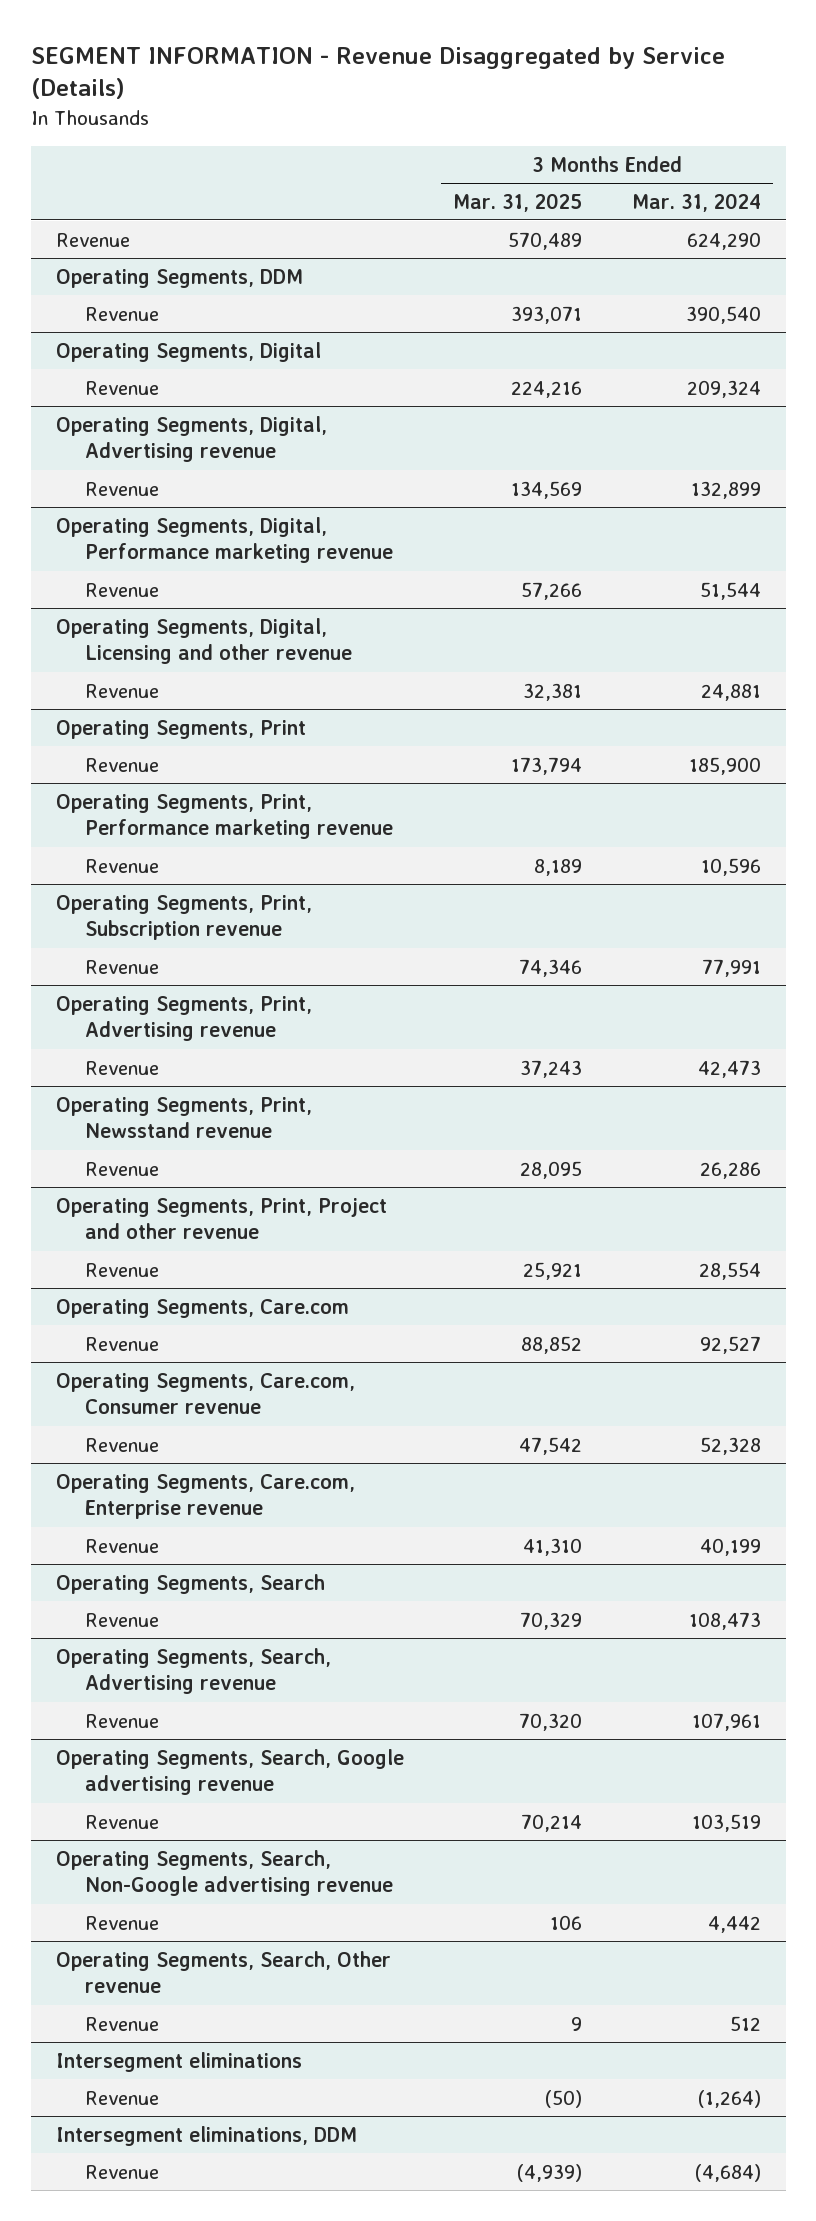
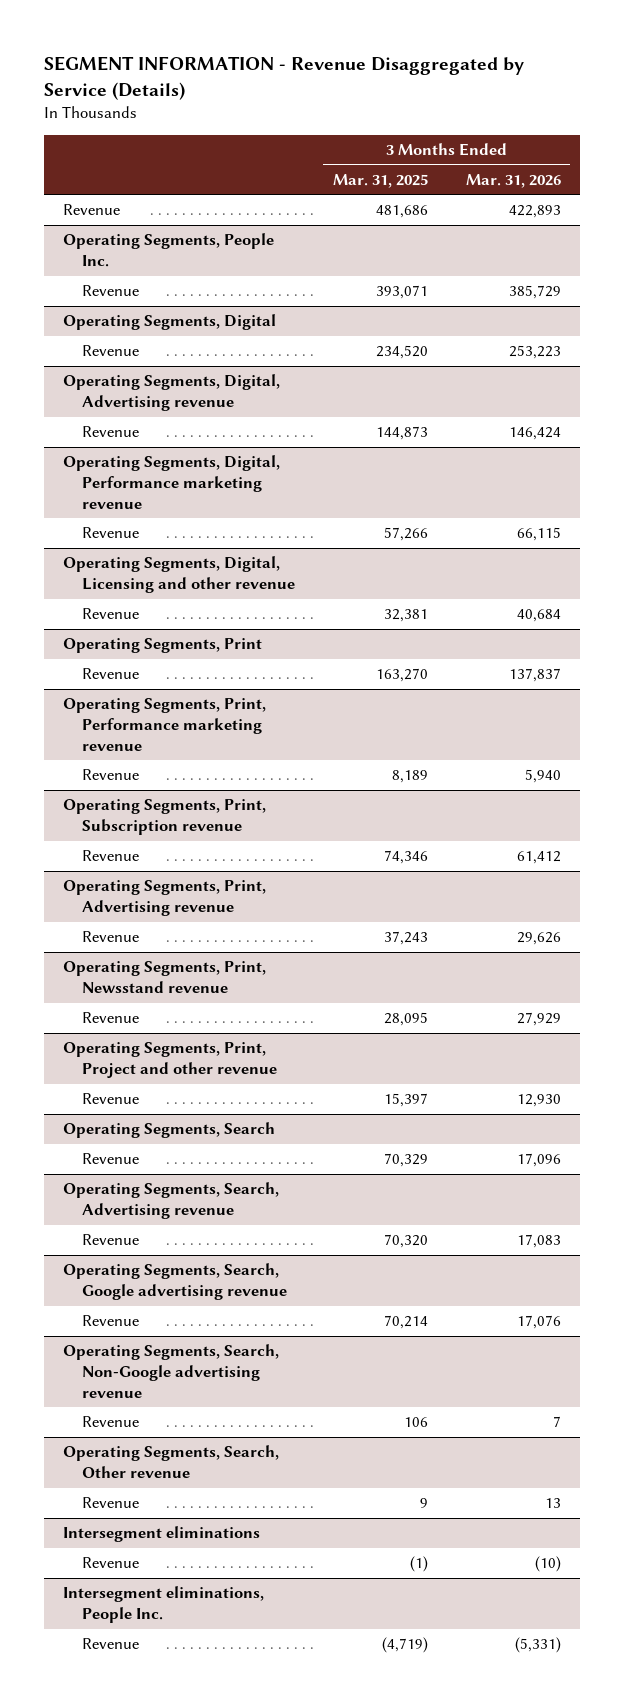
[631,192,761,212] Mar. 31, 2024 -> none
none -> [465,173,561,188] Mar. 31, 2026
[55,268,303,288] Operating Segments, DDM -> none
[508,231,583,250] 570,489 -> [375,205,428,219] 481,686
none -> [63,233,275,268] Operating Segments, People Inc.
[511,380,583,398] 224,216 -> [375,345,428,360] 234,520
[511,480,583,499] 134,569 -> [375,426,428,441] 144,873
[511,756,583,775] 173,794 -> [375,668,428,683] 163,270
[55,1298,349,1318] Operating Segments, Care.com -> none
[85,1336,160,1351] Revenue -> none
[55,1372,355,1415] Operating Segments, Care.com, Consumer revenue -> none
[85,1437,160,1452] Revenue -> none
[55,1473,355,1520] Operating Segments, Care.com, Enterprise revenue -> none
[85,1538,160,1553] Revenue -> none
[523,1261,583,1280] 25,921 -> [383,1093,428,1108] 15,397
[55,2125,357,2146] Intersegment eliminations, DDM -> none
[545,2089,583,2108] (50) -> [409,1556,428,1573] (1)
none -> [63,1586,265,1624] Intersegment eliminations, People Inc.
[517,2163,583,2182] (4,939) -> [381,1637,428,1654] (4,719)

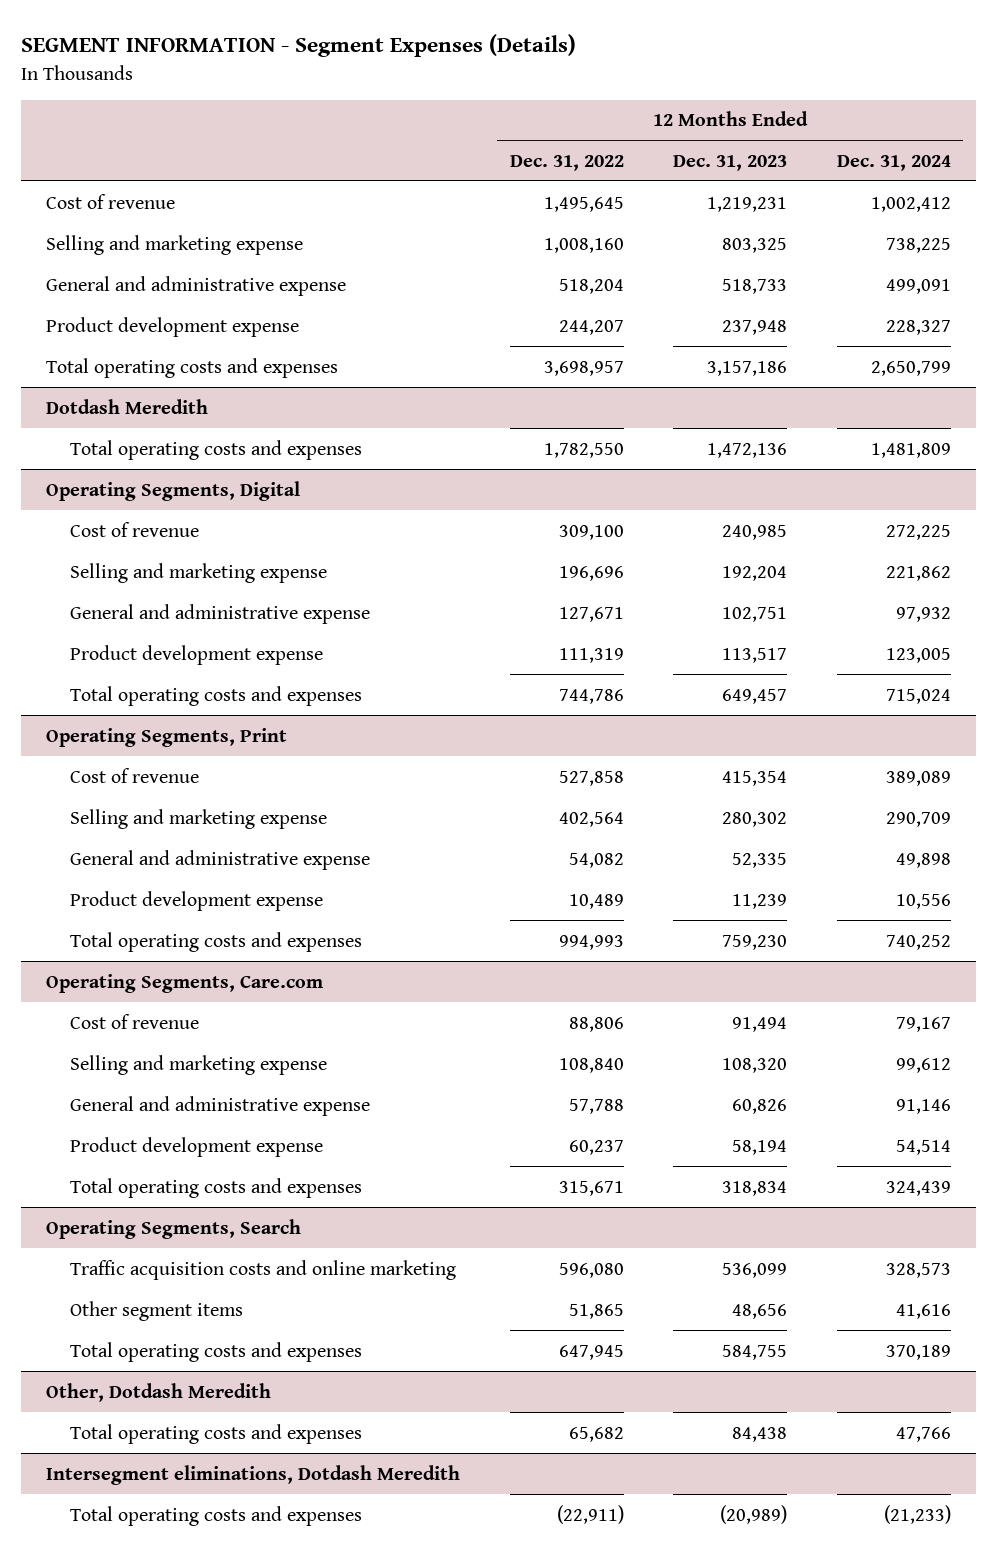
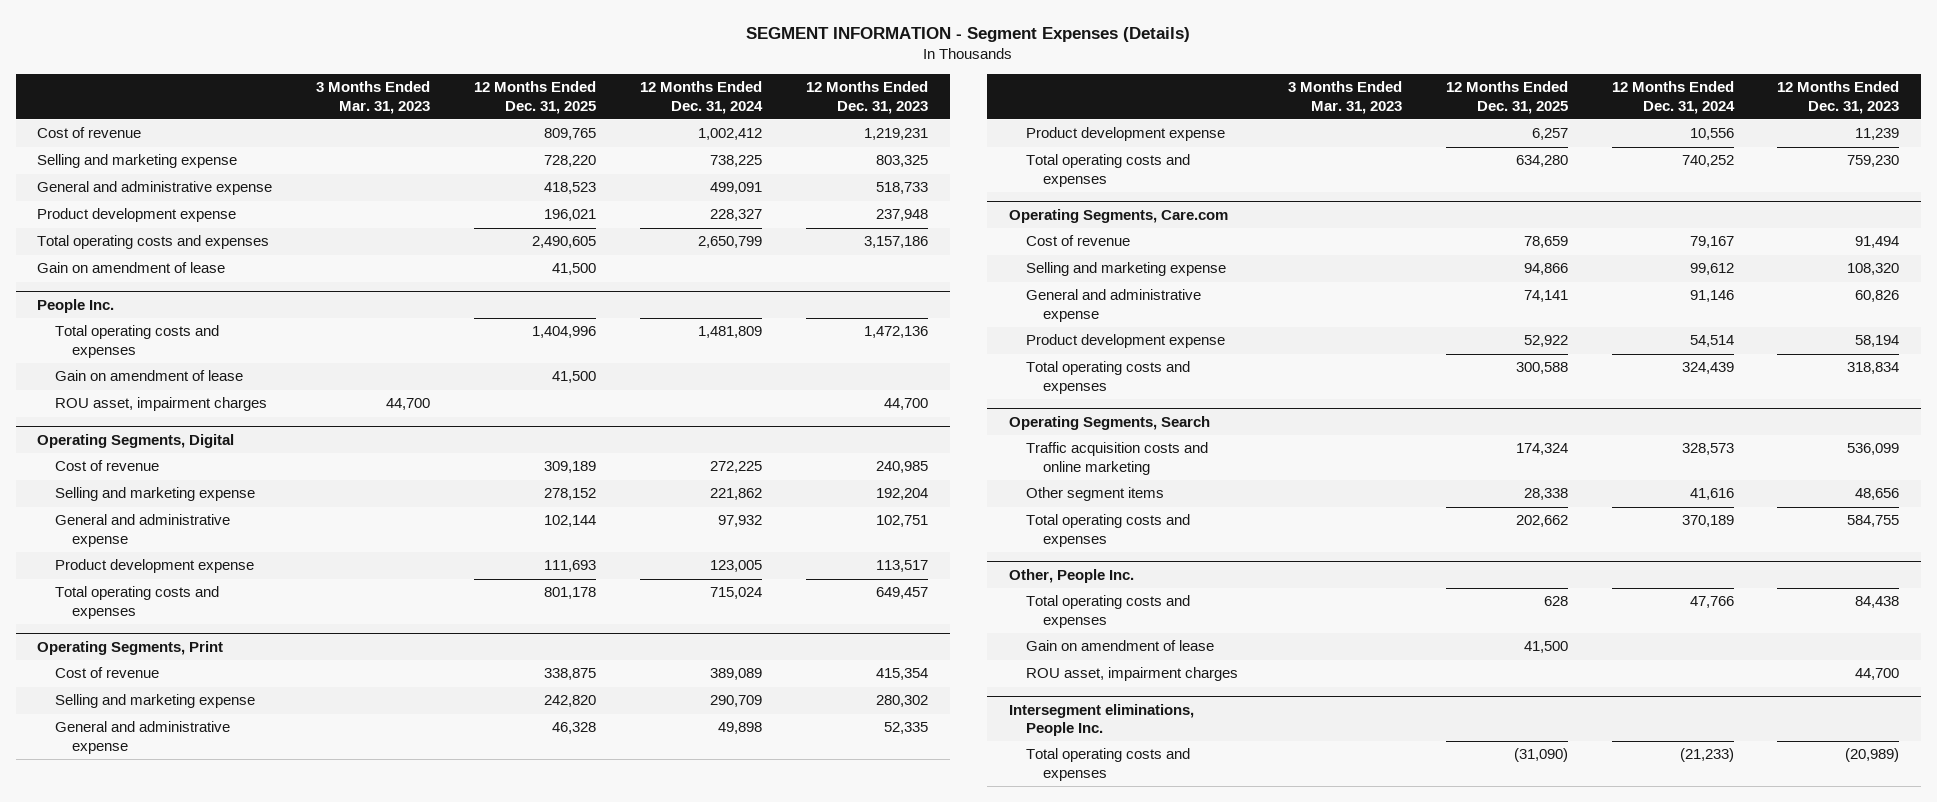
[509,154,624,171] Dec. 31, 2022 -> none
none -> [316,81,431,114] 3 Months Ended Mar. 31, 2023
none -> [474,81,597,114] 12 Months Ended Dec. 31, 2025
[46,398,209,414] Dotdash Meredith -> none
none -> [37,262,226,274] Gain on amendment of lease
none -> [37,298,115,313] People Inc.
none -> [54,370,243,382] Gain on amendment of lease
none -> [54,397,267,412] ROU asset, impairment charges
[46,1382,272,1402] Other, Dotdash Meredith -> none
none -> [1008,568,1134,583] Other, People Inc.
[46,1464,461,1485] Intersegment eliminations, Dotdash Meredith -> none
none -> [1026,640,1215,652] Gain on amendment of lease
none -> [1026,667,1239,682] ROU asset, impairment charges
none -> [1008,703,1194,737] Intersegment eliminations, People Inc.

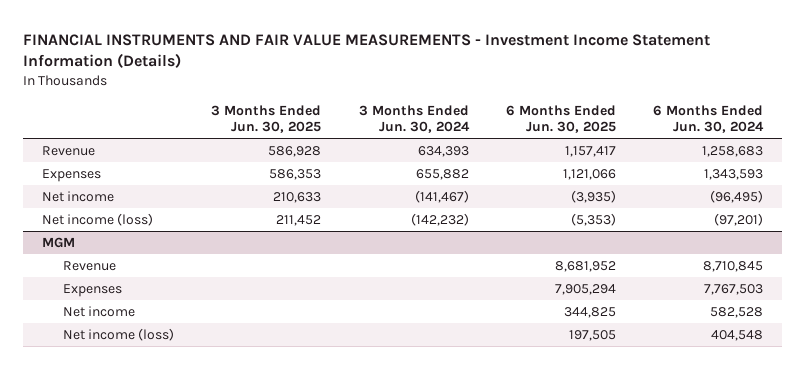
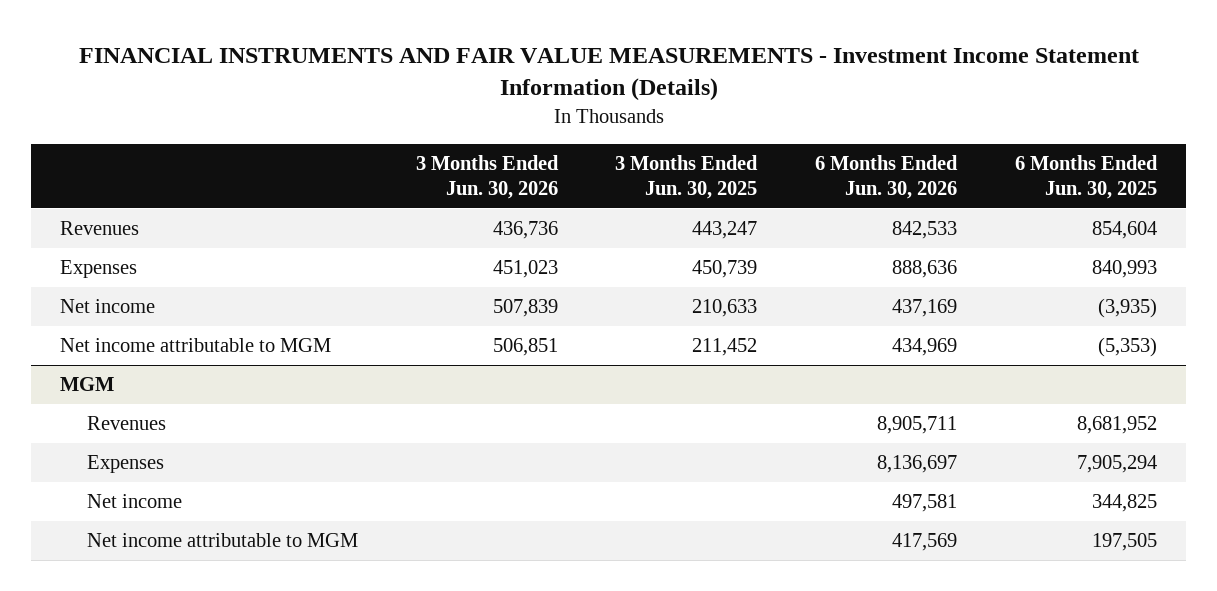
[358,104,470,134] 3 Months Ended Jun. 30, 2024 -> none
[652,104,764,134] 6 Months Ended Jun. 30, 2024 -> none
none -> [415,155,559,200] 3 Months Ended Jun. 30, 2026
none -> [815,155,959,200] 6 Months Ended Jun. 30, 2026
[41,145,95,156] Revenue -> none
none -> [60,220,140,235] Revenues
[269,168,322,180] 586,353 -> [692,259,758,278] 450,739
[562,168,616,180] 1,121,066 -> [1092,259,1158,278] 840,993
[41,212,153,226] Net income (loss) -> [60,337,332,352] Net income attributable to MGM
[63,260,117,271] Revenue -> [86,415,166,430] Revenues
[63,327,175,341] Net income (loss) -> [86,532,358,547] Net income attributable to MGM

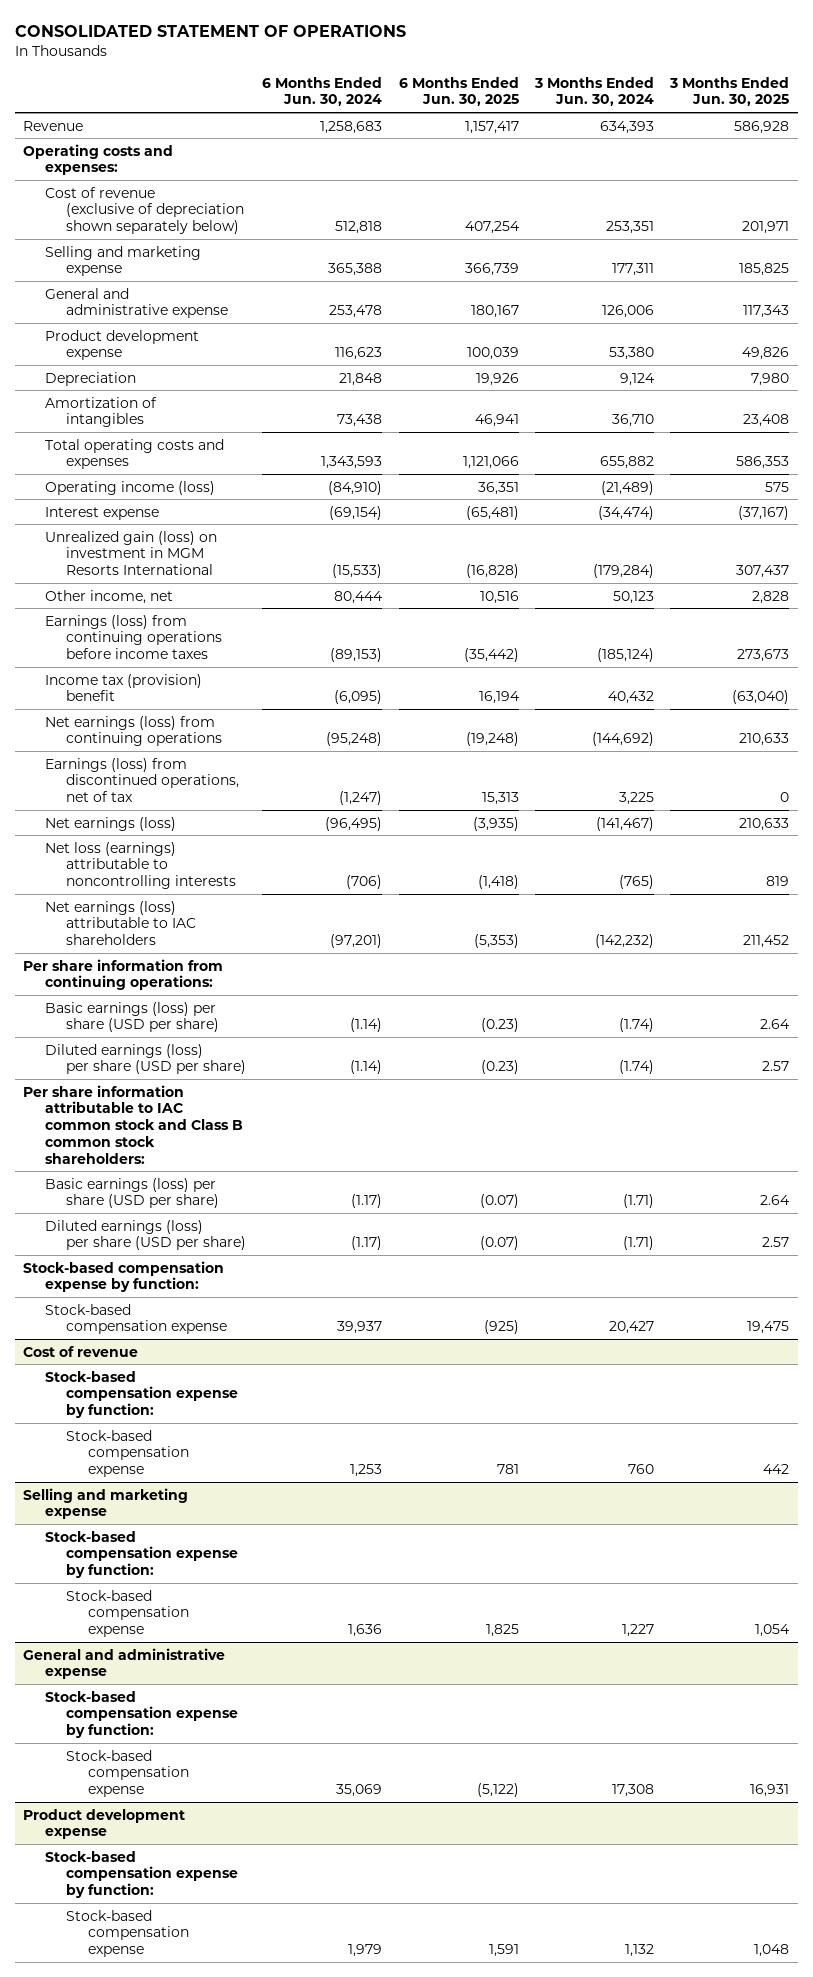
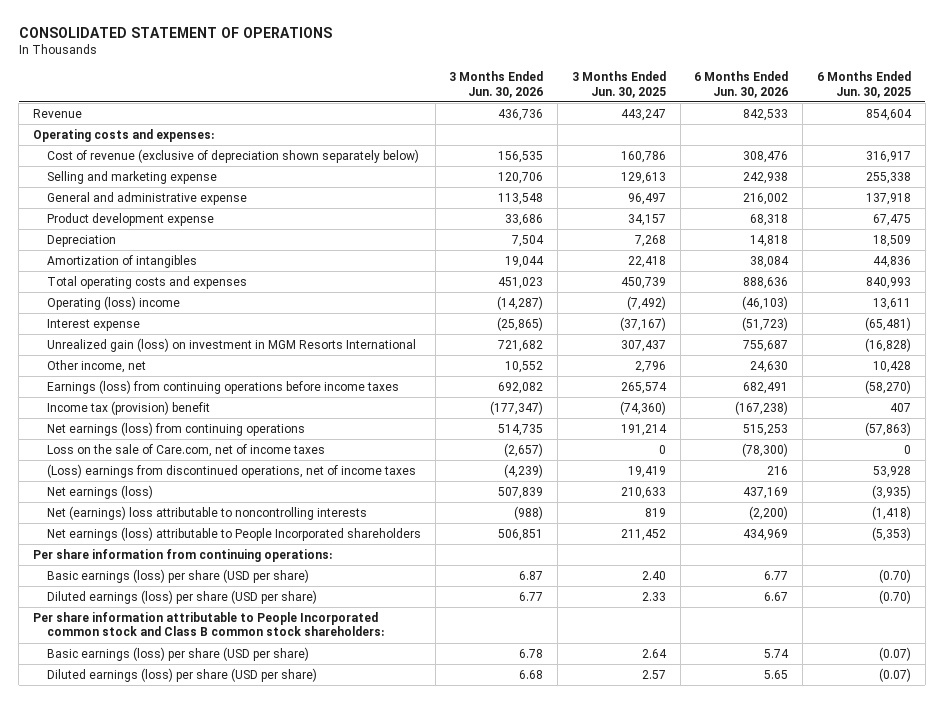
[262,76,383,107] 6 Months Ended Jun. 30, 2024 -> none
[534,76,655,107] 3 Months Ended Jun. 30, 2024 -> none
none -> [449,71,544,98] 3 Months Ended Jun. 30, 2026
none -> [694,71,789,98] 6 Months Ended Jun. 30, 2026
[464,120,519,134] 1,157,417 -> [865,109,912,122] 854,604
[734,120,790,134] 586,928 -> [620,109,666,122] 443,247
[464,221,520,235] 407,254 -> [865,151,911,164] 316,917
[742,221,790,235] 201,971 -> [620,151,666,164] 160,786
[464,263,519,277] 366,739 -> [865,172,911,185] 255,338
[739,263,790,277] 185,825 -> [620,172,666,185] 129,613
[470,305,519,319] 180,167 -> [865,193,911,206] 137,918
[743,305,790,319] 117,343 -> [627,193,666,206] 96,497
[466,347,519,361] 100,039 -> [872,214,911,227] 67,475
[742,347,790,361] 49,826 -> [627,214,666,227] 34,157
[475,372,519,386] 19,926 -> [872,235,911,248] 18,509
[751,372,790,386] 7,980 -> [634,235,666,248] 7,268
[474,414,519,428] 46,941 -> [872,256,911,269] 44,836
[743,414,790,428] 23,408 -> [627,256,666,269] 22,418
[462,456,519,470] 1,121,066 -> [865,277,911,290] 840,993
[736,456,790,470] 586,353 -> [620,277,666,290] 450,739
[44,480,215,495] Operating income (loss) -> [46,296,180,311] Operating (loss) income
[477,481,519,495] 36,351 -> [872,298,911,311] 13,611
[765,481,790,492] 575 -> [626,296,666,311] (7,492)
[479,590,519,604] 10,516 -> [872,361,911,374] 10,428
[752,590,790,604] 2,828 -> [634,361,666,374] 2,796
[463,648,519,663] (35,442) -> [864,380,911,395] (58,270)
[737,649,790,663] 273,673 -> [620,382,667,395] 265,574
[478,691,520,705] 16,194 -> [889,403,911,413] 407
[732,690,790,705] (63,040) -> [619,401,666,416] (74,360)
[465,732,519,747] (19,248) -> [864,422,911,437] (57,863)
[739,733,790,747] 210,633 -> [620,424,667,437] 191,214
none -> [46,444,325,458] Loss on the sale of Care.com, net of income taxes
[44,757,240,803] Earnings (loss) from discontinued operations, net of tax -> [46,464,416,479] (Loss) earnings from discontinued operations, net of income taxes
[481,792,519,806] 15,313 -> [872,466,911,479] 53,928
[780,792,790,803] 0 -> [627,466,666,479] 19,419
[44,841,237,890] Net loss (earnings) attributable to noncontrolling interests -> [46,506,367,521] Net (earnings) loss attributable to noncontrolling interests
[44,900,197,946] Net earnings (loss) attributable to IAC shareholders -> [46,527,421,542] Net earnings (loss) attributable to People Incorporated shareholders
[480,1018,519,1033] (0.23) -> [878,569,911,584] (0.70)
[760,1019,791,1030] 2.64 -> [641,571,666,581] 2.40
[480,1060,519,1075] (0.23) -> [878,590,911,605] (0.70)
[762,1061,790,1072] 2.57 -> [641,592,666,602] 2.33
[23,1084,243,1164] Per share information attributable to IAC common stock and Class B common stock shareholders: -> [32,612,384,637] Per share information attributable to People Incorporated common stock and Class B common stock shareholders:
[23,1260,225,1293] Stock-based compensation expense by function: -> none
[44,1303,228,1335] Stock-based compensation expense -> none
[23,1345,139,1357] Cost of revenue -> none
[44,1370,239,1419] Stock-based compensation expense by function: -> none
[66,1429,189,1478] Stock-based compensation expense -> none
[23,1487,189,1520] Selling and marketing expense -> none
[44,1530,239,1579] Stock-based compensation expense by function: -> none
[66,1589,189,1638] Stock-based compensation expense -> none
[23,1647,226,1680] General and administrative expense -> none
[44,1690,239,1739] Stock-based compensation expense by function: -> none
[66,1749,189,1798] Stock-based compensation expense -> none
[23,1808,186,1840] Product development expense -> none
[44,1850,239,1899] Stock-based compensation expense by function: -> none
[66,1909,189,1958] Stock-based compensation expense -> none

